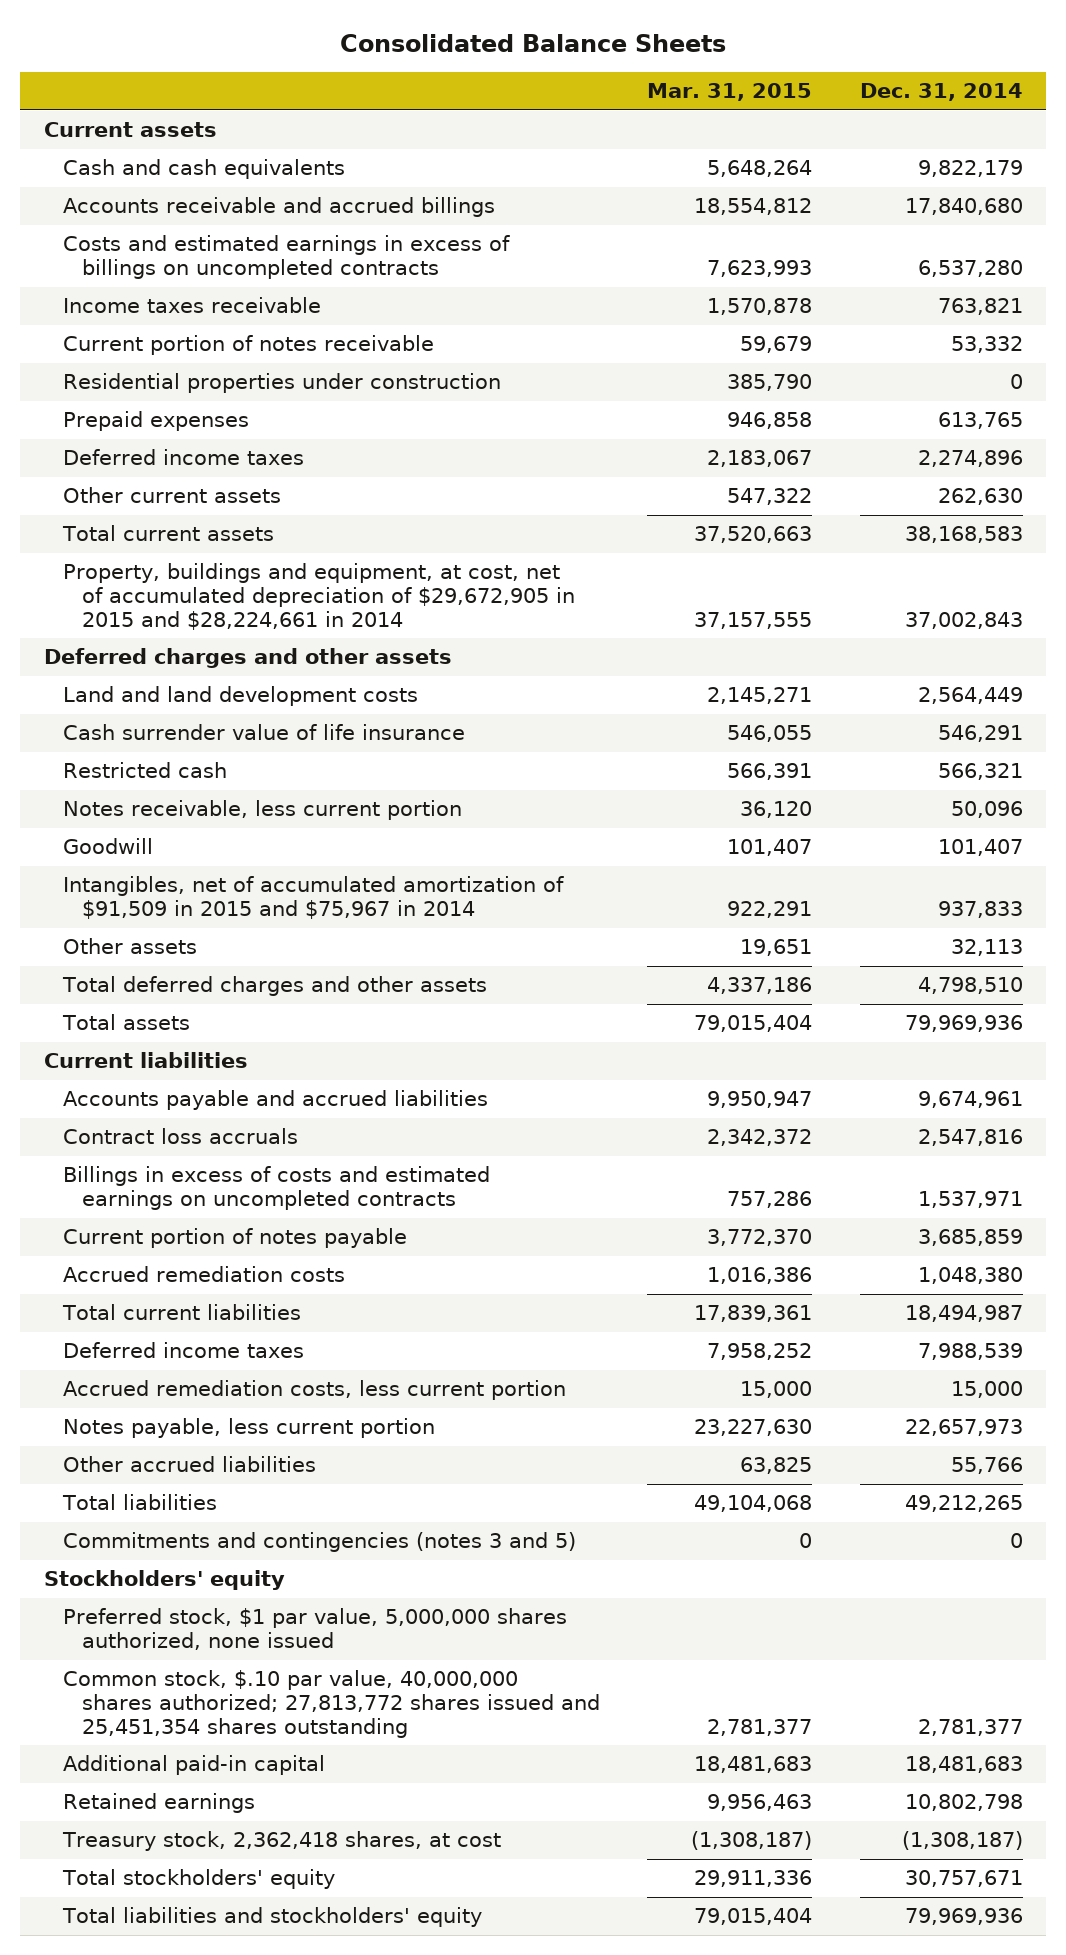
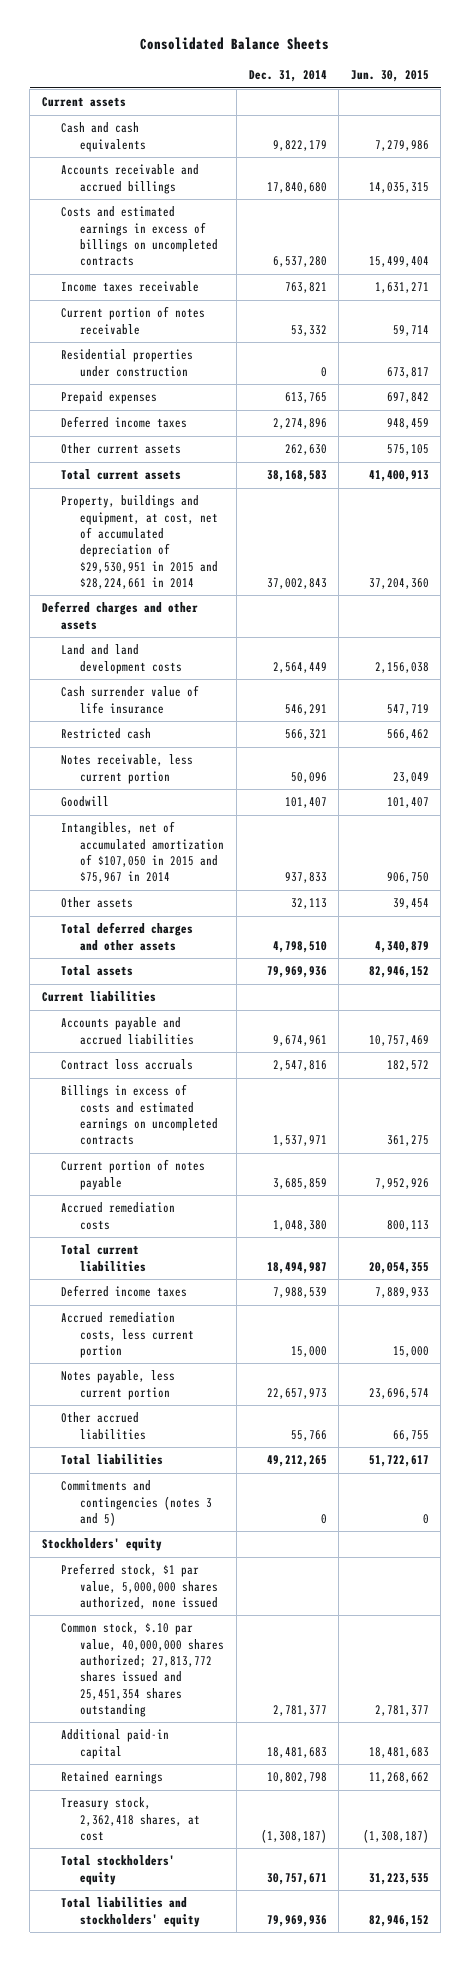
[647,83,813,102] Mar. 31, 2015 -> none
none -> [350,70,429,83] Jun. 30, 2015
[62,563,576,630] Property, buildings and equipment, at cost, net of accumulated depreciation of $29,672,905 in 2015 and $28,224,661 in 2014 -> [61,495,219,589] Property, buildings and equipment, at cost, net of accumulated depreciation of $29,530,951 in 2015 and $28,224,661 in 2014
[62,876,564,920] Intangibles, net of accumulated amortization of $91,509 in 2015 and $75,967 in 2014 -> [61,821,225,884] Intangibles, net of accumulated amortization of $107,050 in 2015 and $75,967 in 2014

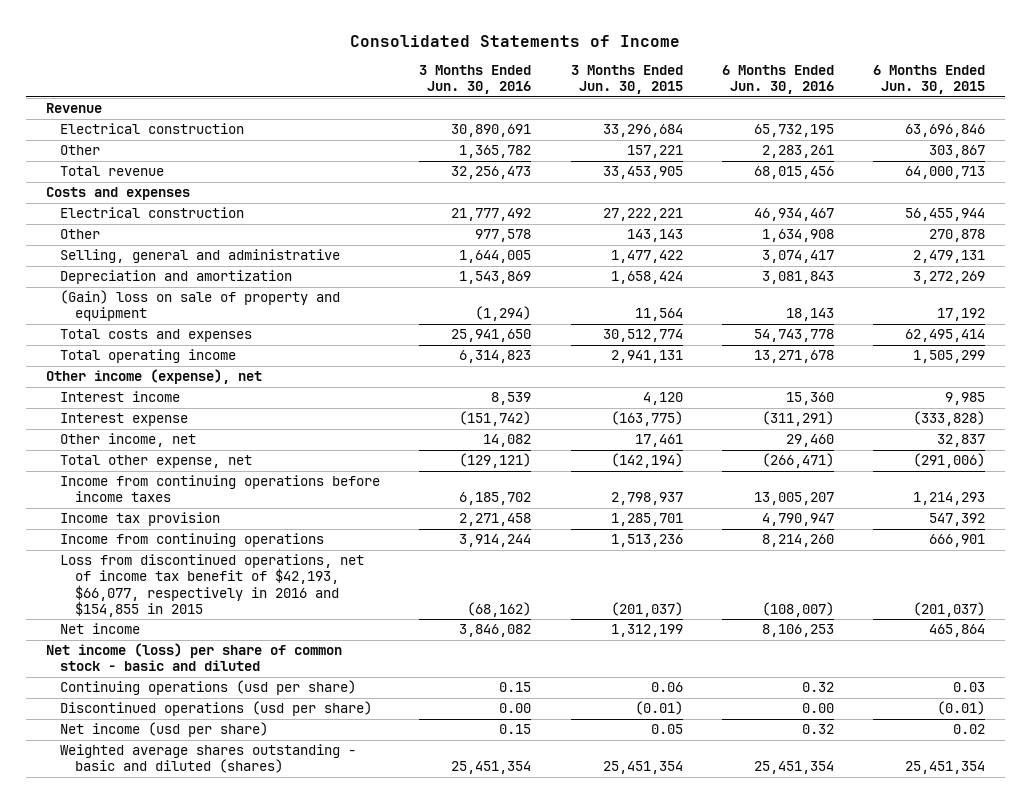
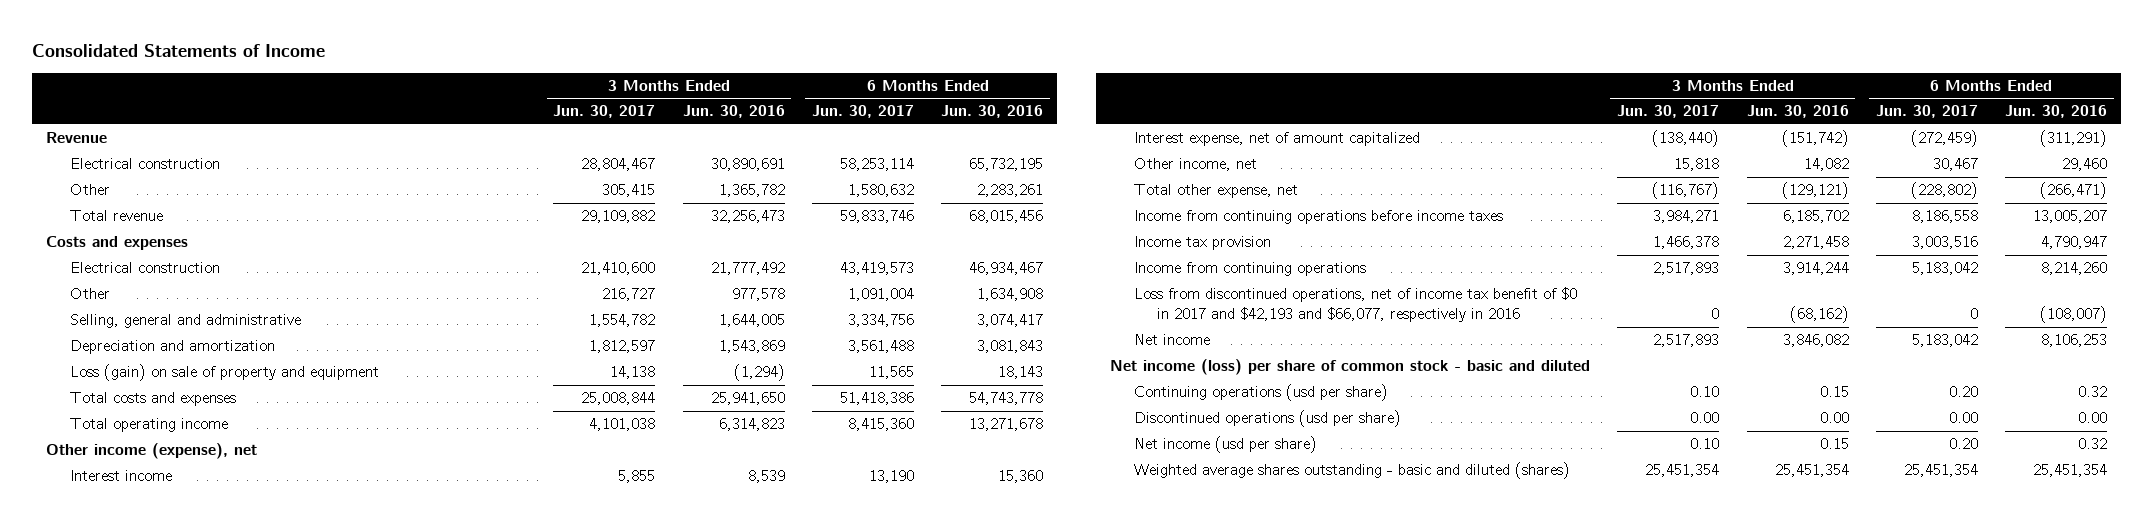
[570,65,683,95] 3 Months Ended Jun. 30, 2015 -> none
[873,65,986,95] 6 Months Ended Jun. 30, 2015 -> none
none -> [553,105,656,119] Jun. 30, 2017
none -> [811,105,914,119] Jun. 30, 2017
[60,290,341,322] (Gain) loss on sale of property and equipment -> [69,364,379,382] Loss (gain) on sale of property and equipment
[60,413,189,427] Interest expense -> [1133,132,1420,147] Interest expense, net of amount capitalized
[60,554,365,617] Loss from discontinued operations, net of income tax benefit of $42,193, $66,077, respectively in 2016 and $154,855 in 2015 -> [1133,287,1577,323] Loss from discontinued operations, net of income tax benefit of $0 in 2017 and $42,193 and $66,077, respectively in 2016

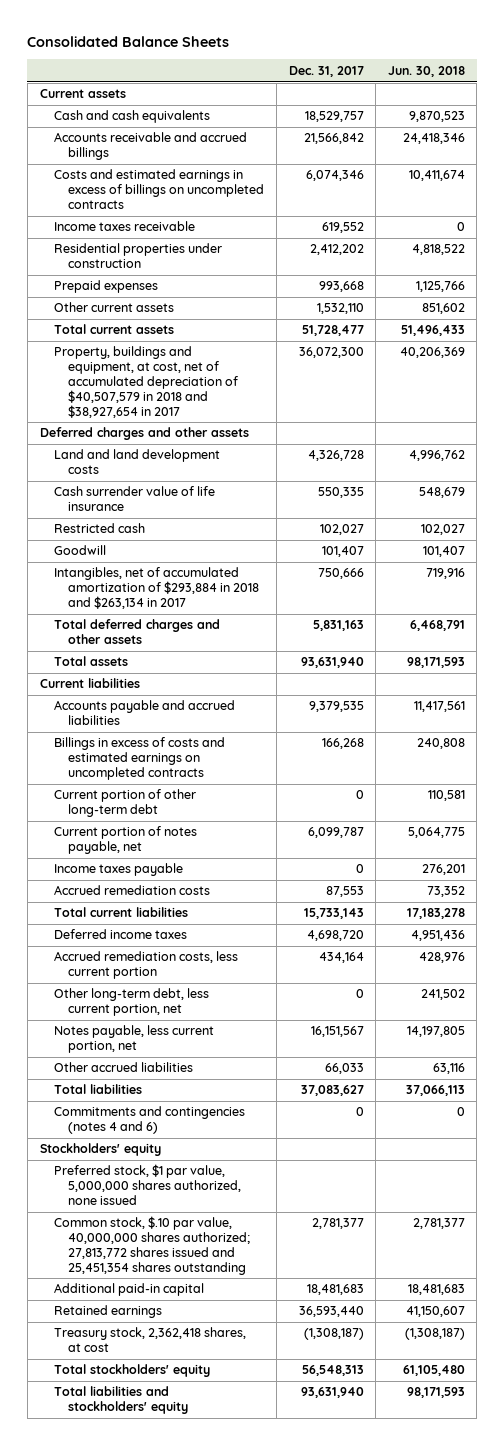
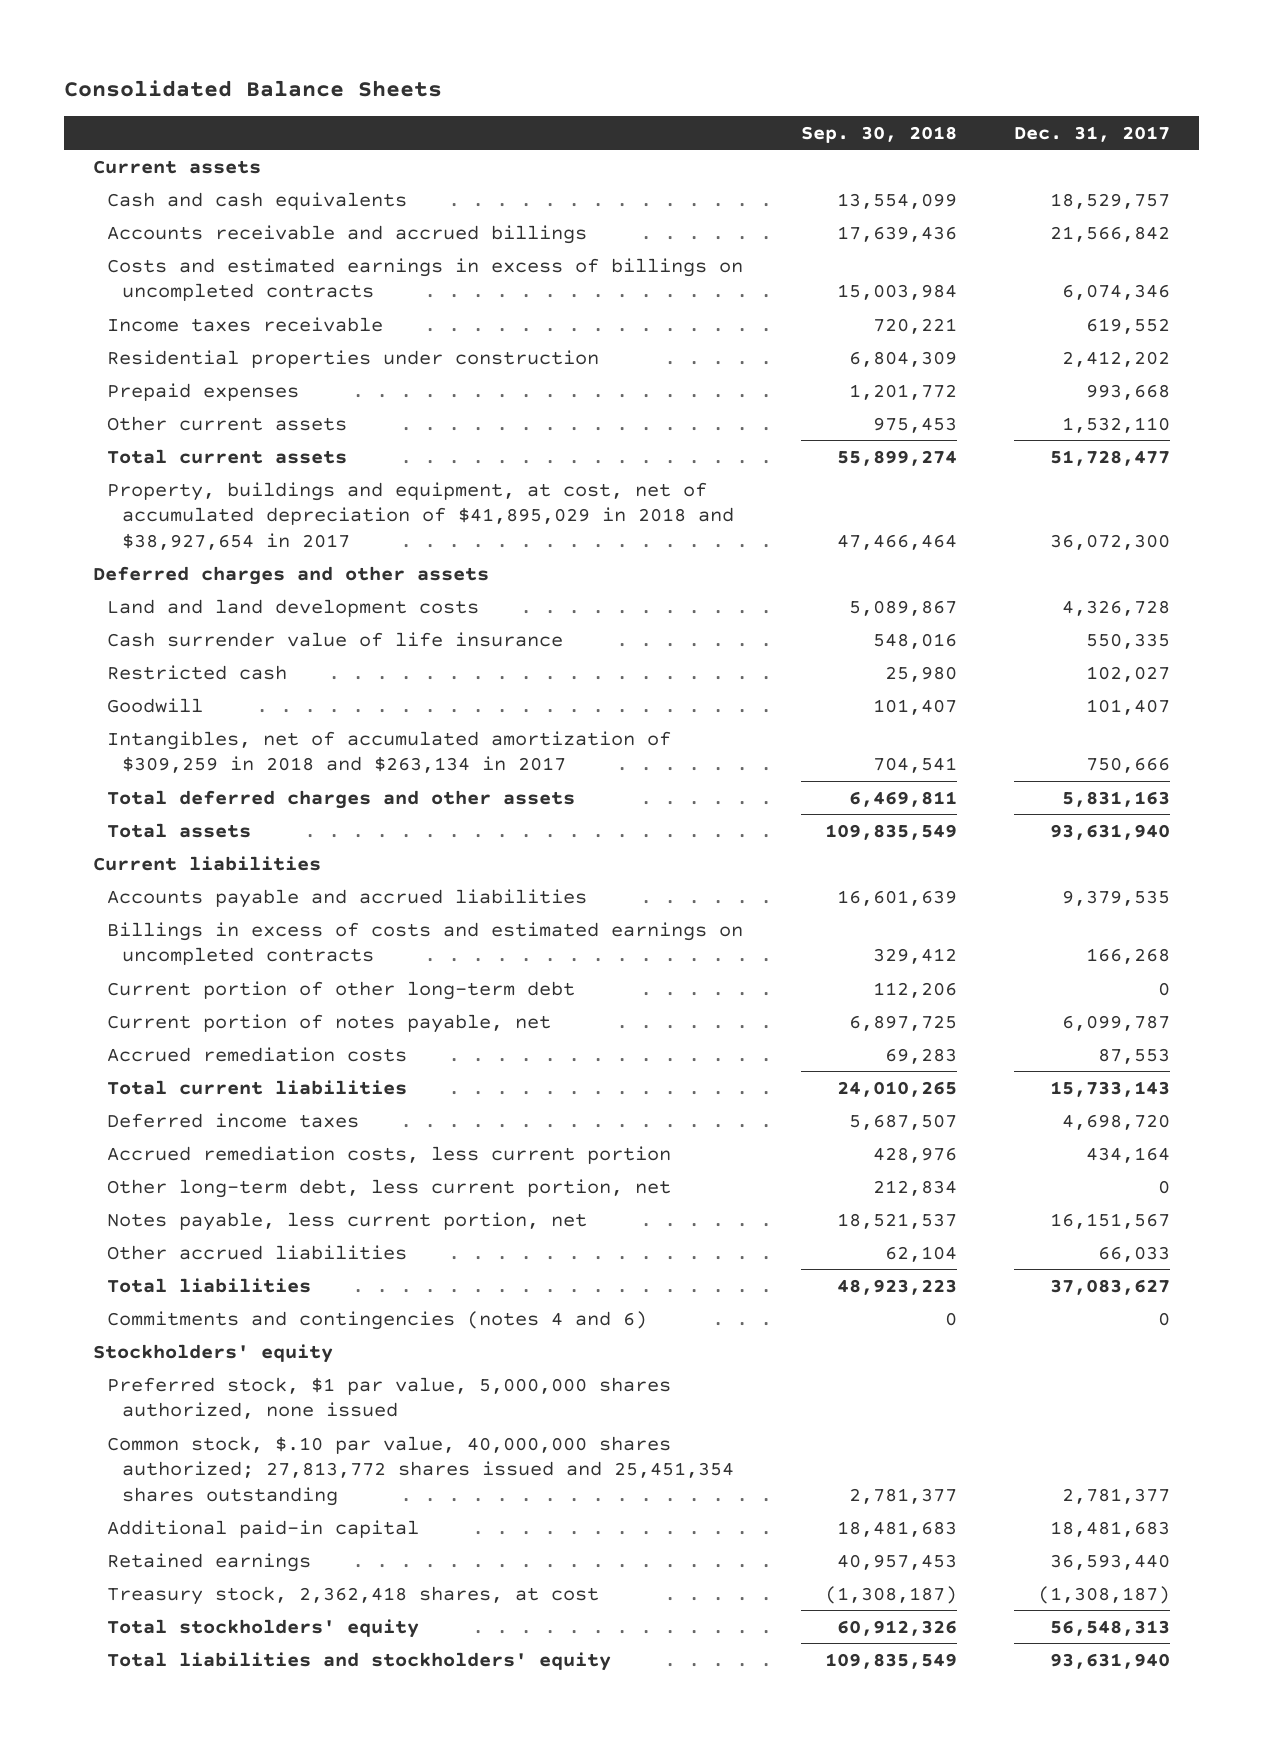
[387,65,465,77] Jun. 30, 2018 -> none
none -> [800,125,957,143] Sep. 30, 2018
[53,346,239,418] Property, buildings and equipment, at cost, net of accumulated depreciation of $40,507,579 in 2018 and $38,927,654 in 2017 -> [107,481,734,550] Property, buildings and equipment, at cost, net of accumulated depreciation of $41,895,029 in 2018 and $38,927,654 in 2017
[53,567,260,610] Intangibles, net of accumulated amortization of $293,884 in 2018 and $263,134 in 2017 -> [107,730,672,774] Intangibles, net of accumulated amortization of $309,259 in 2018 and $263,134 in 2017
[53,863,183,877] Income taxes payable -> none

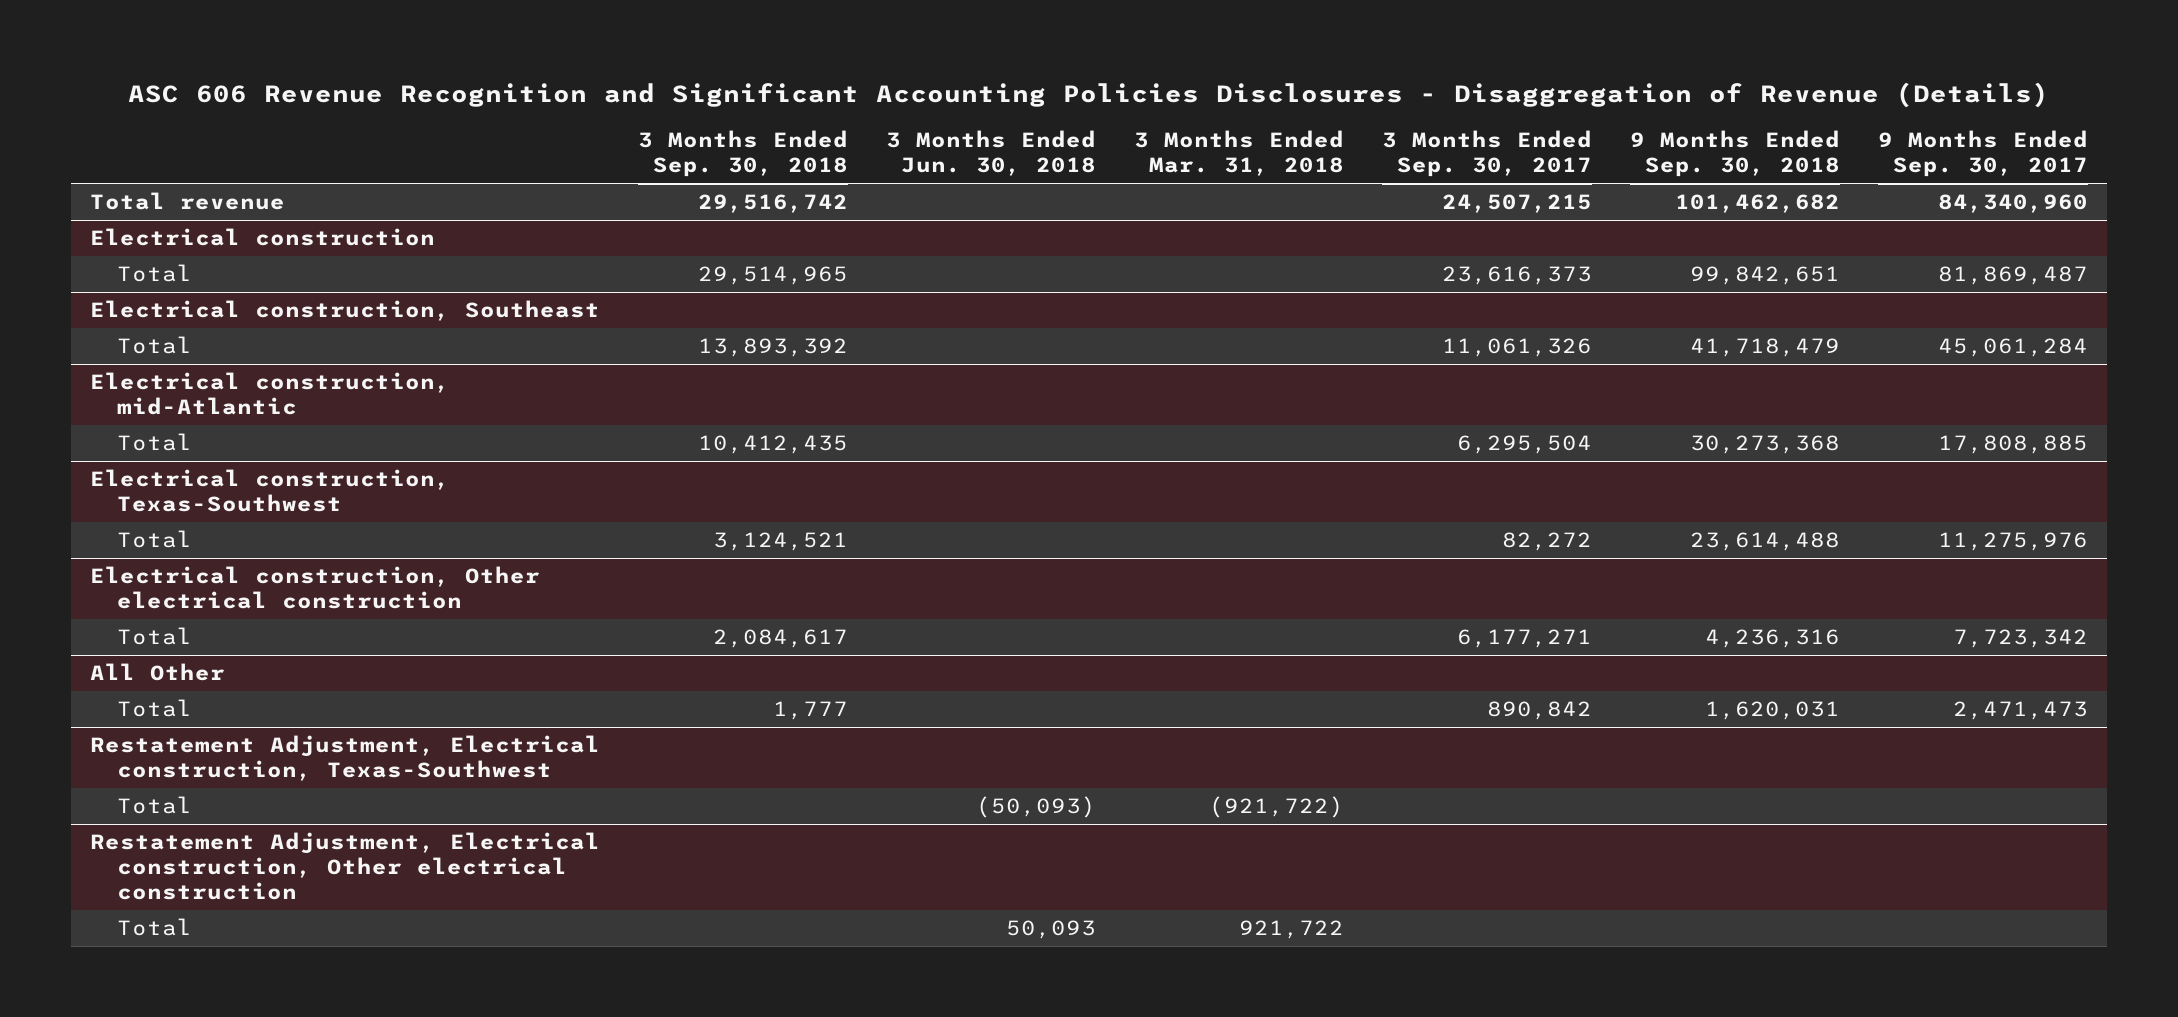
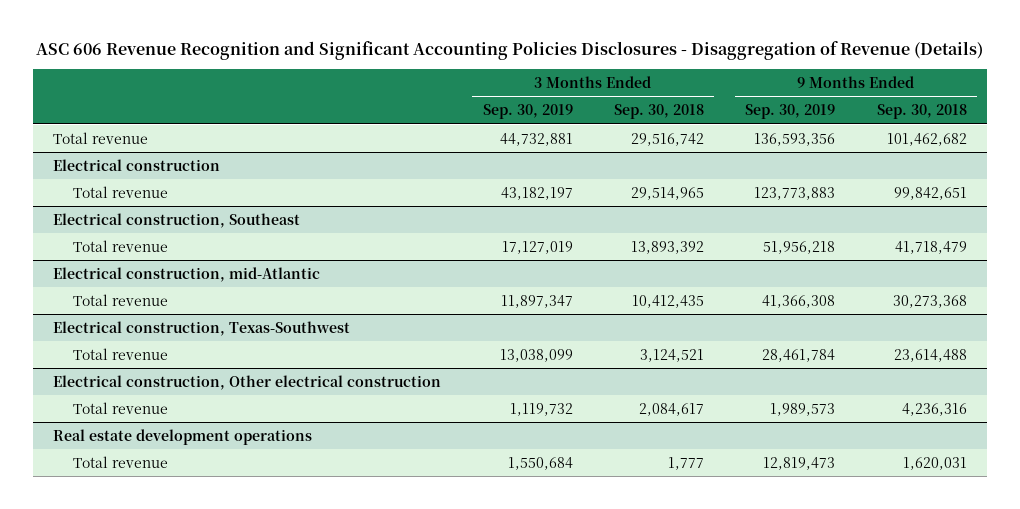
[885,130,1096,177] 3 Months Ended Jun. 30, 2018 -> none
[1134,130,1345,177] 3 Months Ended Mar. 31, 2018 -> none
[1382,130,1593,178] 3 Months Ended Sep. 30, 2017 -> none
[1878,130,2089,178] 9 Months Ended Sep. 30, 2017 -> none
none -> [482,104,573,120] Sep. 30, 2019
none -> [745,104,836,120] Sep. 30, 2019
[117,264,193,283] Total -> [73,185,169,198] Total revenue
[117,336,193,355] Total -> [73,239,169,252] Total revenue
[117,433,193,452] Total -> [73,293,169,306] Total revenue
[117,530,193,549] Total -> [73,347,169,360] Total revenue
[89,663,225,682] All Other -> none
[89,735,600,782] Restatement Adjustment, Electrical construction, Texas-Southwest -> none
[117,796,193,815] Total -> none
[89,832,600,901] Restatement Adjustment, Electrical construction, Other electrical construction -> none
[117,918,193,937] Total -> none
[117,627,193,646] Total -> [73,401,169,414] Total revenue
none -> [53,428,313,445] Real estate development operations
[117,699,193,718] Total -> [73,455,169,468] Total revenue

